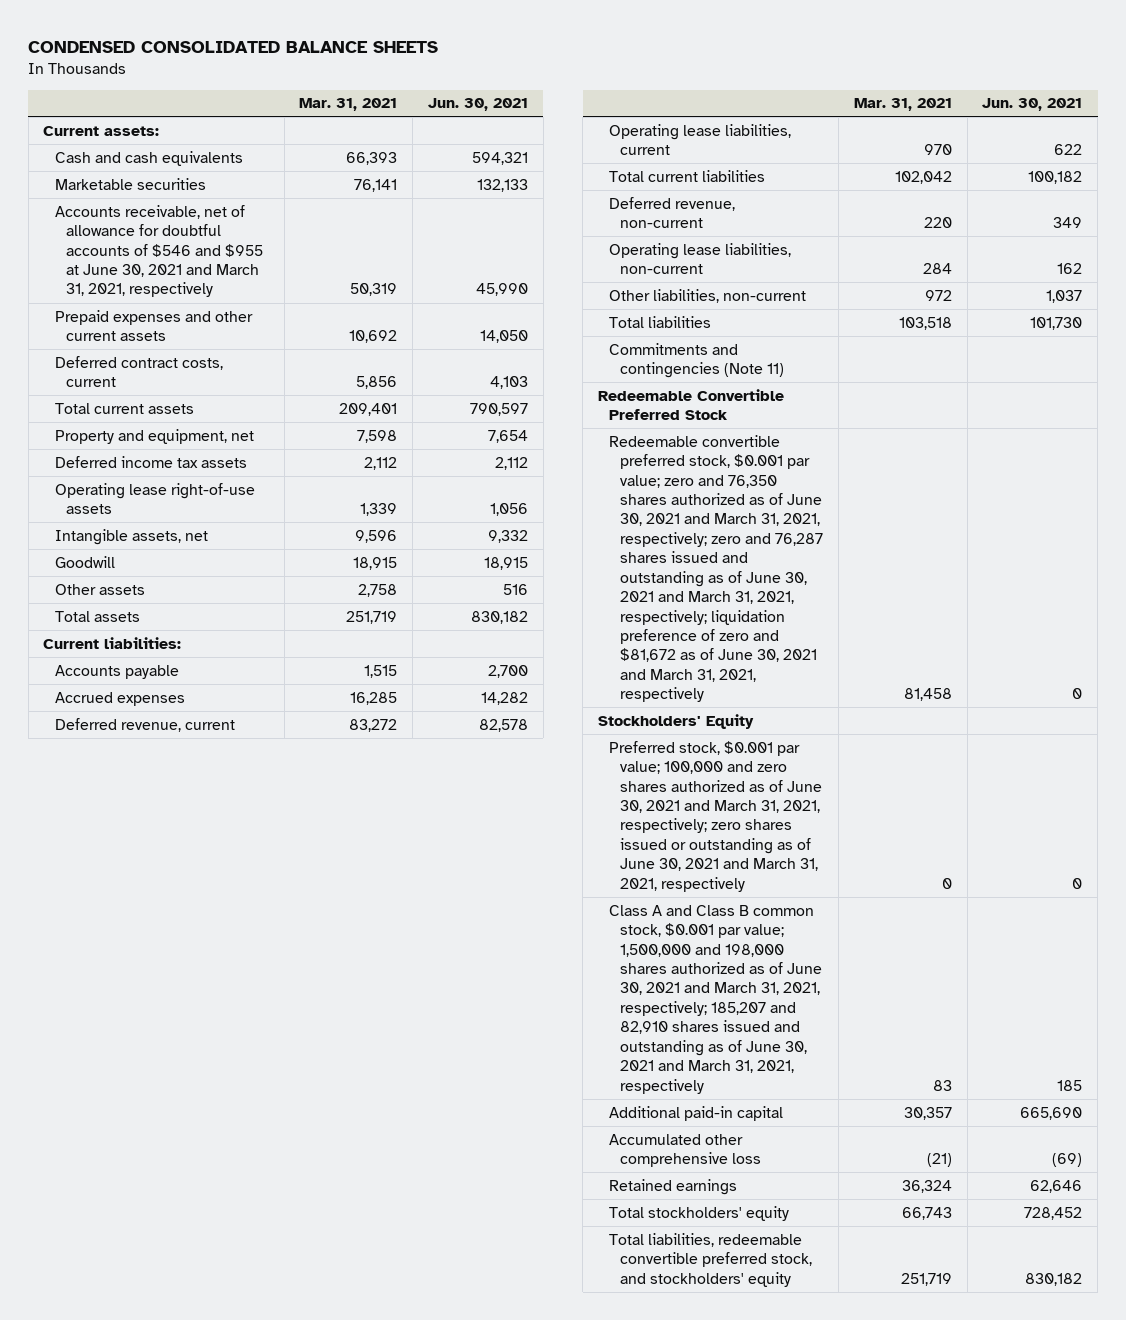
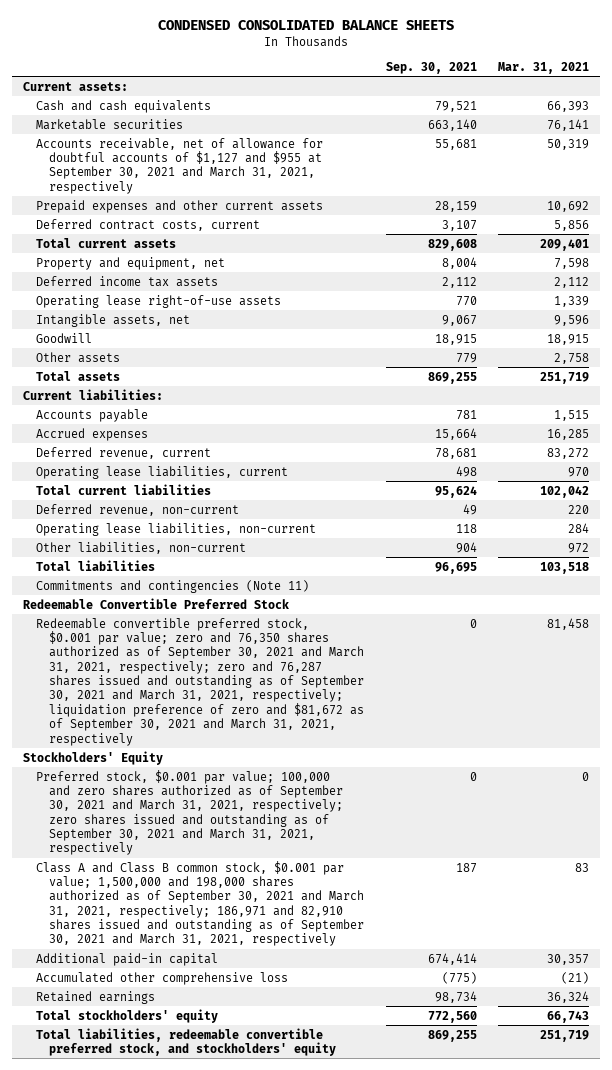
[428,98,529,112] Jun. 30, 2021 -> none
none -> [385,61,477,74] Sep. 30, 2021
[54,204,263,298] Accounts receivable, net of allowance for doubtful accounts of $546 and $955 at June 30, 2021 and March 31, 2021, respectively -> [35,137,323,194] Accounts receivable, net of allowance for doubtful accounts of $1,127 and $955 at September 30, 2021 and March 31, 2021, respectively
[609,434,824,703] Redeemable convertible preferred stock, $0.001 par value; zero and 76,350 shares authorized as of June 30, 2021 and March 31, 2021, respectively; zero and 76,287 shares issued and outstanding as of June 30, 2021 and March 31, 2021, respectively; liquidation preference of zero and $81,672 as of June 30, 2021 and March 31, 2021, respectively -> [35,617,365,746] Redeemable convertible preferred stock, $0.001 par value; zero and 76,350 shares authorized as of September 30, 2021 and March 31, 2021, respectively; zero and 76,287 shares issued and outstanding as of September 30, 2021 and March 31, 2021, respectively; liquidation preference of zero and $81,672 as of September 30, 2021 and March 31, 2021, respectively
[609,740,823,892] Preferred stock, $0.001 par value; 100,000 and zero shares authorized as of June 30, 2021 and March 31, 2021, respectively; zero shares issued or outstanding as of June 30, 2021 and March 31, 2021, respectively -> [35,769,344,856] Preferred stock, $0.001 par value; 100,000 and zero shares authorized as of September 30, 2021 and March 31, 2021, respectively; zero shares issued and outstanding as of September 30, 2021 and March 31, 2021, respectively
[609,904,823,1094] Class A and Class B common stock, $0.001 par value; 1,500,000 and 198,000 shares authorized as of June 30, 2021 and March 31, 2021, respectively; 185,207 and 82,910 shares issued and outstanding as of June 30, 2021 and March 31, 2021, respectively -> [35,860,365,947] Class A and Class B common stock, $0.001 par value; 1,500,000 and 198,000 shares authorized as of September 30, 2021 and March 31, 2021, respectively; 186,971 and 82,910 shares issued and outstanding as of September 30, 2021 and March 31, 2021, respectively

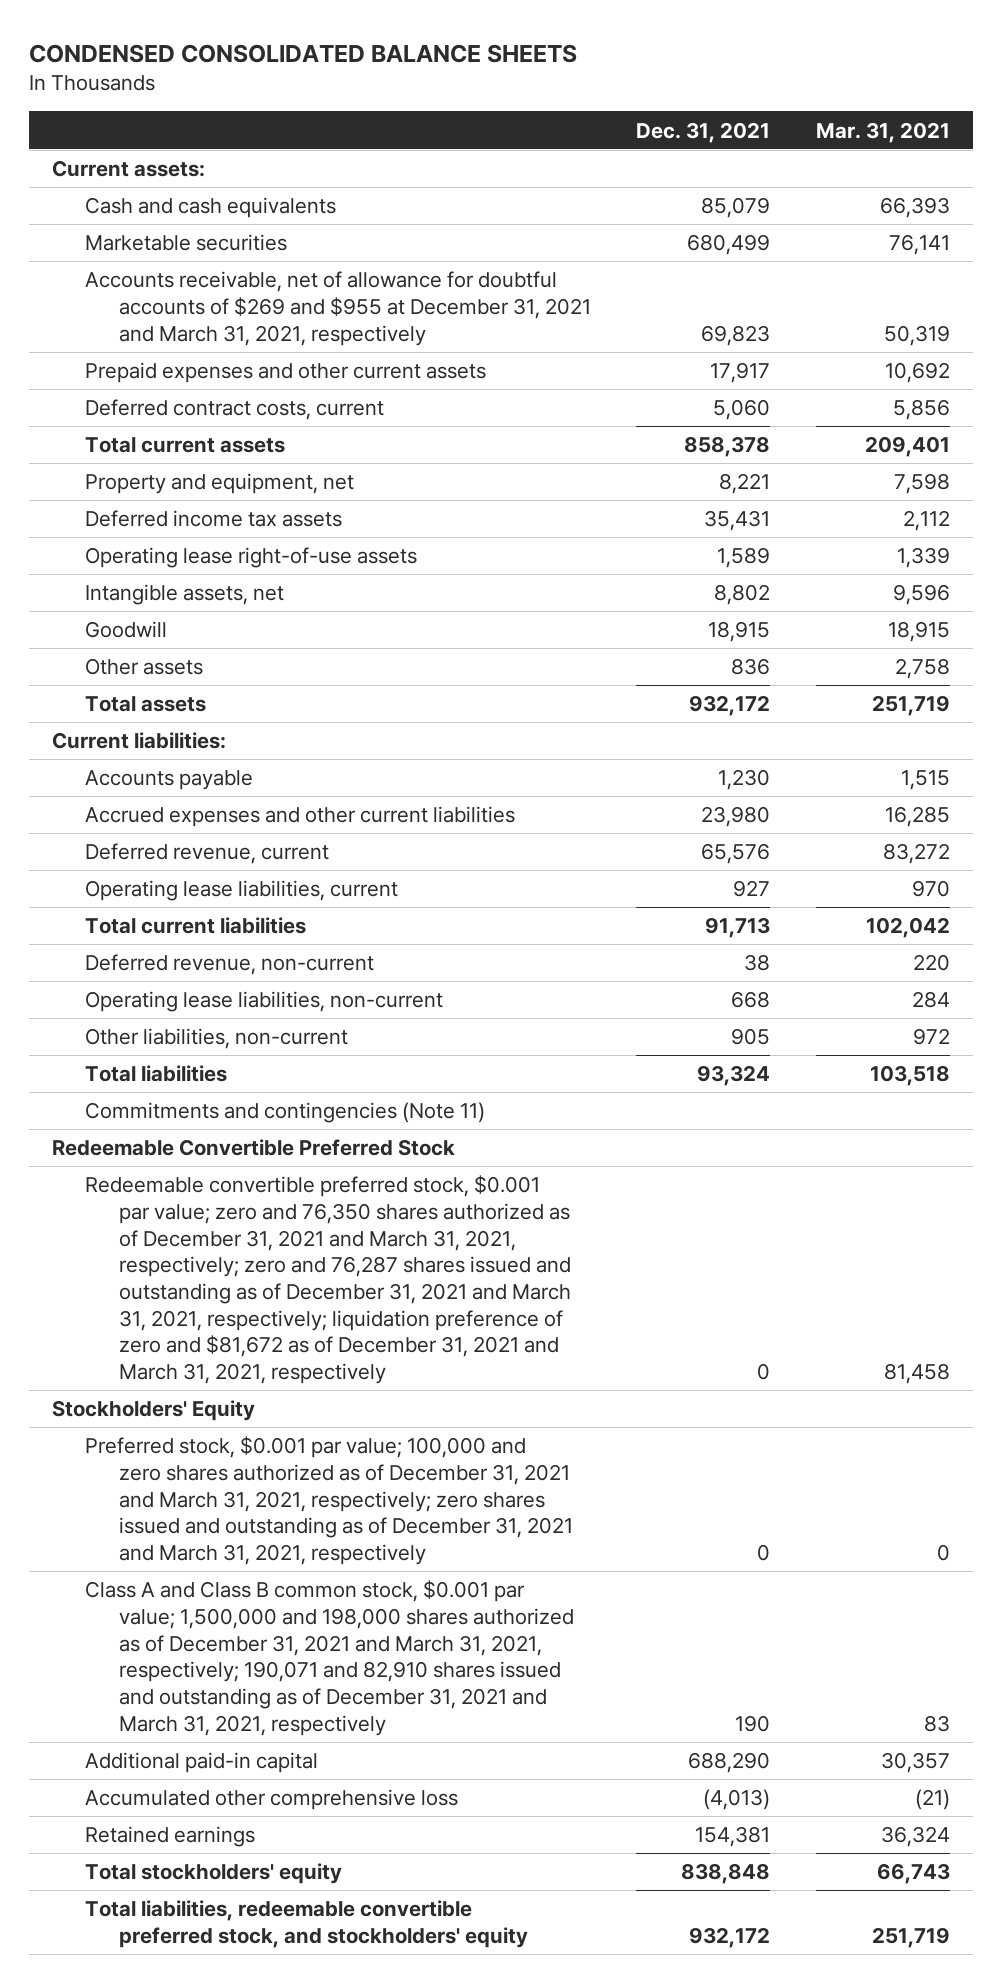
[385,61,477,74] Sep. 30, 2021 -> none
none -> [636,121,771,143] Dec. 31, 2021
[35,137,323,194] Accounts receivable, net of allowance for doubtful accounts of $1,127 and $955 at September 30, 2021 and March 31, 2021, respectively -> [85,271,592,346] Accounts receivable, net of allowance for doubtful accounts of $269 and $955 at December 31, 2021 and March 31, 2021, respectively
[35,427,148,441] Accrued expenses -> [85,806,516,828] Accrued expenses and other current liabilities
[35,617,365,746] Redeemable convertible preferred stock, $0.001 par value; zero and 76,350 shares authorized as of September 30, 2021 and March 31, 2021, respectively; zero and 76,287 shares issued and outstanding as of September 30, 2021 and March 31, 2021, respectively; liquidation preference of zero and $81,672 as of September 30, 2021 and March 31, 2021, respectively -> [85,1175,572,1385] Redeemable convertible preferred stock, $0.001 par value; zero and 76,350 shares authorized as of December 31, 2021 and March 31, 2021, respectively; zero and 76,287 shares issued and outstanding as of December 31, 2021 and March 31, 2021, respectively; liquidation preference of zero and $81,672 as of December 31, 2021 and March 31, 2021, respectively
[35,769,344,856] Preferred stock, $0.001 par value; 100,000 and zero shares authorized as of September 30, 2021 and March 31, 2021, respectively; zero shares issued and outstanding as of September 30, 2021 and March 31, 2021, respectively -> [85,1436,574,1565] Preferred stock, $0.001 par value; 100,000 and zero shares authorized as of December 31, 2021 and March 31, 2021, respectively; zero shares issued and outstanding as of December 31, 2021 and March 31, 2021, respectively
[35,860,365,947] Class A and Class B common stock, $0.001 par value; 1,500,000 and 198,000 shares authorized as of September 30, 2021 and March 31, 2021, respectively; 186,971 and 82,910 shares issued and outstanding as of September 30, 2021 and March 31, 2021, respectively -> [85,1580,575,1736] Class A and Class B common stock, $0.001 par value; 1,500,000 and 198,000 shares authorized as of December 31, 2021 and March 31, 2021, respectively; 190,071 and 82,910 shares issued and outstanding as of December 31, 2021 and March 31, 2021, respectively

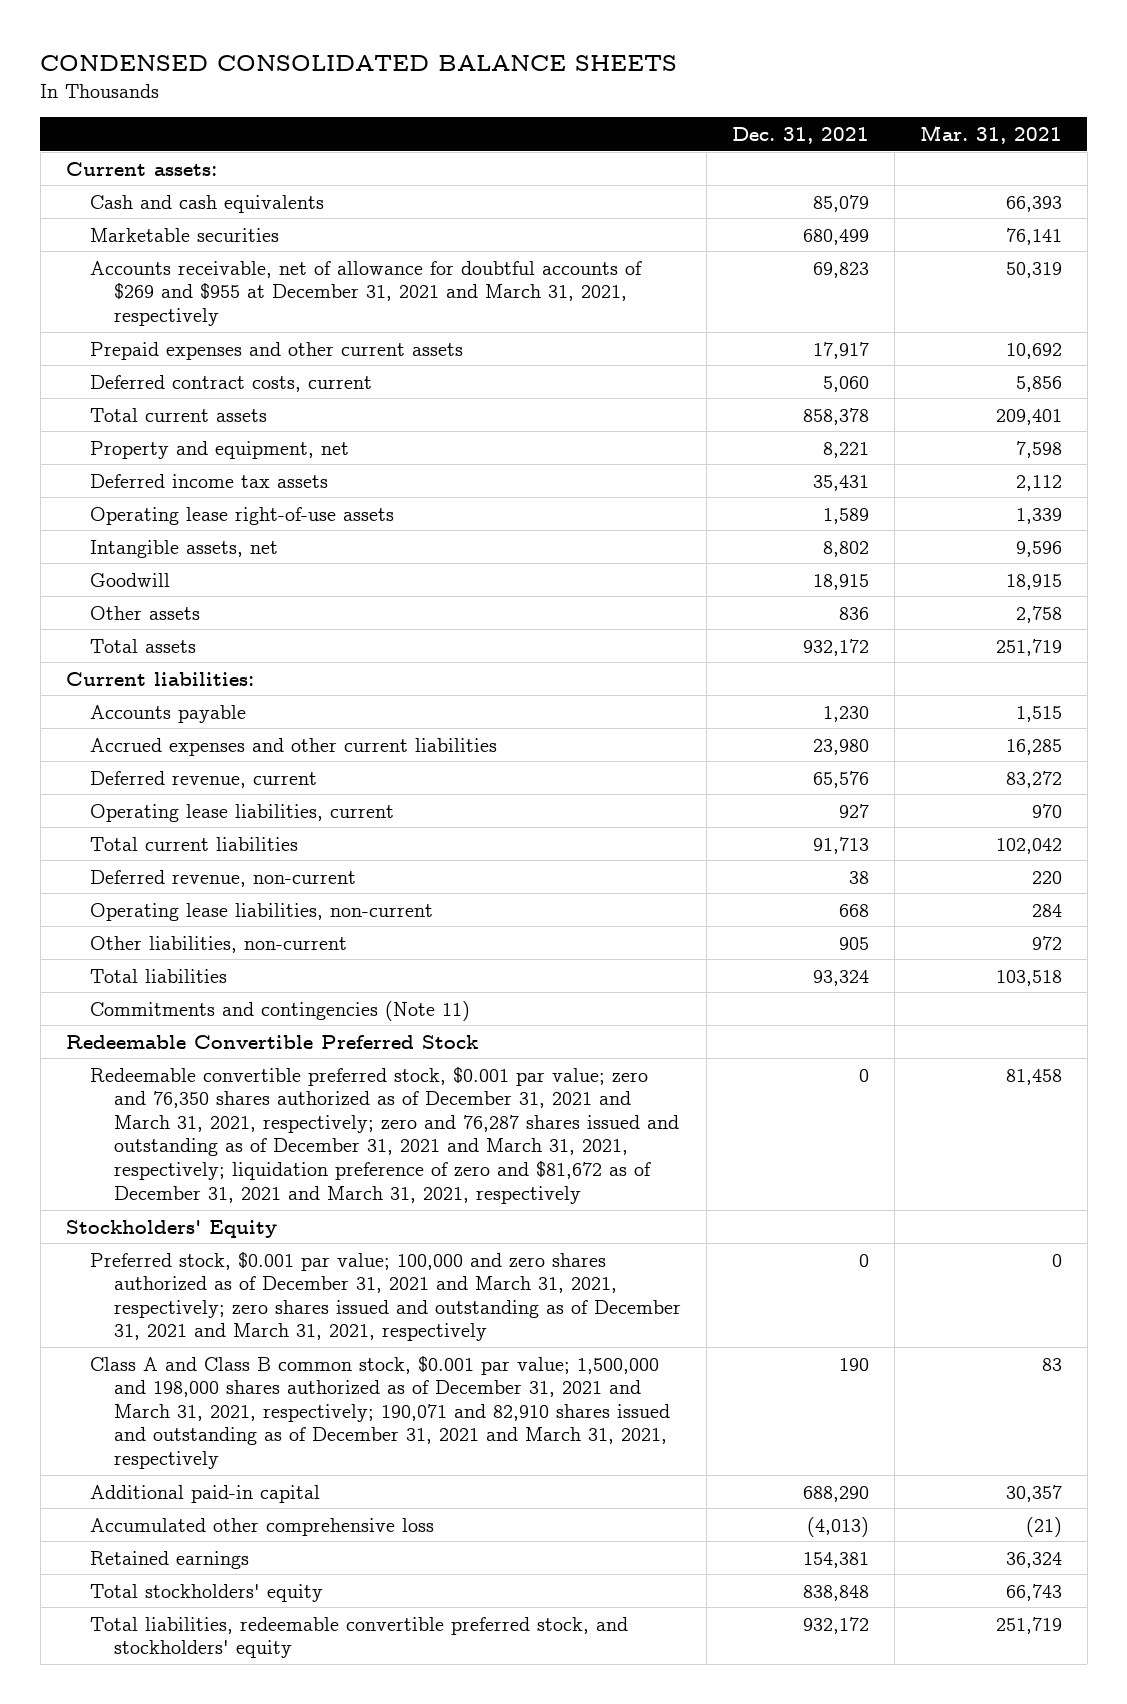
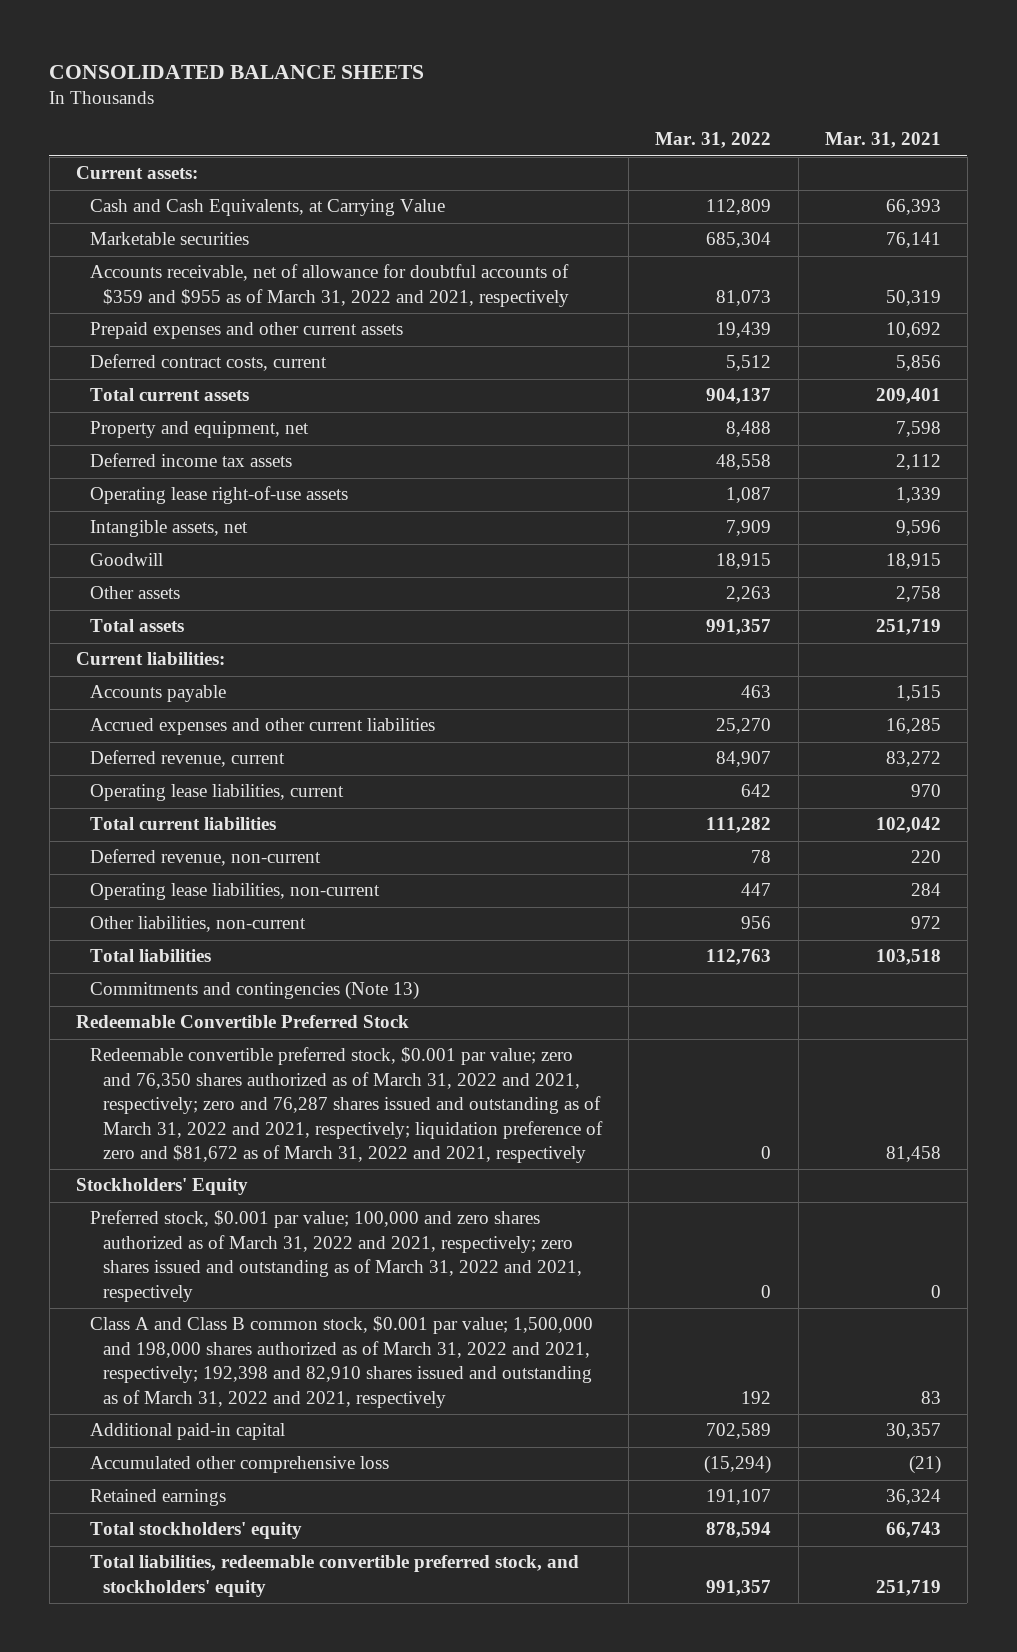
[40,54,678,71] CONDENSED CONSOLIDATED BALANCE SHEETS -> [49,64,425,79] CONSOLIDATED BALANCE SHEETS
[731,126,869,144] Dec. 31, 2021 -> none
none -> [655,132,772,149] Mar. 31, 2022
[89,194,324,213] Cash and cash equivalents -> [89,199,445,217] Cash and Cash Equivalents, at Carrying Value
[89,260,642,326] Accounts receivable, net of allowance for doubtful accounts of $269 and $955 at December 31, 2021 and March 31, 2021, respectively -> [89,264,570,307] Accounts receivable, net of allowance for doubtful accounts of $359 and $955 as of March 31, 2022 and 2021, respectively
[89,1000,470,1021] Commitments and contingencies (Note 11) -> [89,981,419,1001] Commitments and contingencies (Note 13)
[89,1066,679,1204] Redeemable convertible preferred stock, $0.001 par value; zero and 76,350 shares authorized as of December 31, 2021 and March 31, 2021, respectively; zero and 76,287 shares issued and outstanding as of December 31, 2021 and March 31, 2021, respectively; liquidation preference of zero and $81,672 as of December 31, 2021 and March 31, 2021, respectively -> [89,1047,604,1164] Redeemable convertible preferred stock, $0.001 par value; zero and 76,350 shares authorized as of March 31, 2022 and 2021, respectively; zero and 76,287 shares issued and outstanding as of March 31, 2022 and 2021, respectively; liquidation preference of zero and $81,672 as of March 31, 2022 and 2021, respectively
[89,1251,681,1342] Preferred stock, $0.001 par value; 100,000 and zero shares authorized as of December 31, 2021 and March 31, 2021, respectively; zero shares issued and outstanding as of December 31, 2021 and March 31, 2021, respectively -> [89,1210,583,1302] Preferred stock, $0.001 par value; 100,000 and zero shares authorized as of March 31, 2022 and 2021, respectively; zero shares issued and outstanding as of March 31, 2022 and 2021, respectively
[89,1355,670,1470] Class A and Class B common stock, $0.001 par value; 1,500,000 and 198,000 shares authorized as of December 31, 2021 and March 31, 2021, respectively; 190,071 and 82,910 shares issued and outstanding as of December 31, 2021 and March 31, 2021, respectively -> [89,1316,593,1408] Class A and Class B common stock, $0.001 par value; 1,500,000 and 198,000 shares authorized as of March 31, 2022 and 2021, respectively; 192,398 and 82,910 shares issued and outstanding as of March 31, 2022 and 2021, respectively

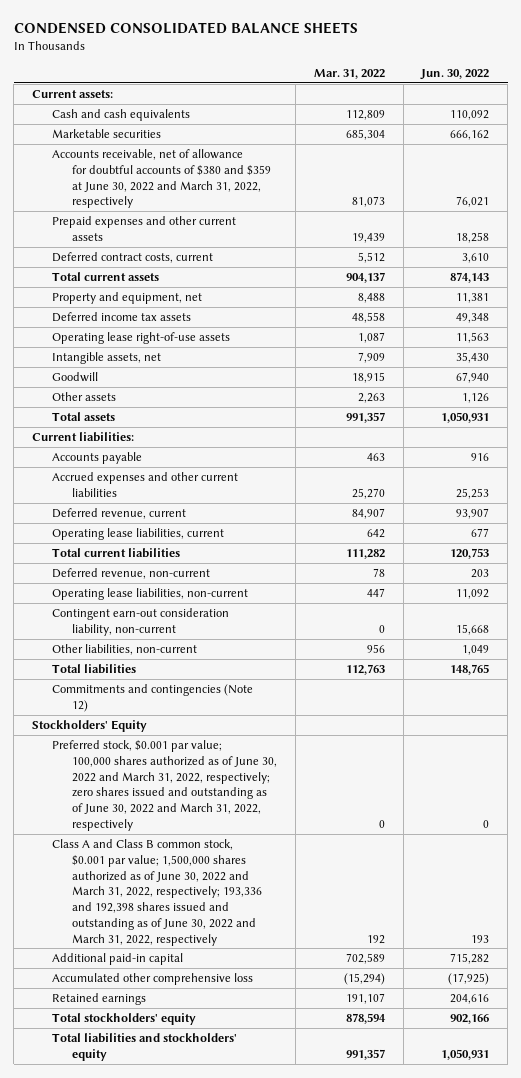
[49,64,425,79] CONSOLIDATED BALANCE SHEETS -> [13,22,358,35] CONDENSED CONSOLIDATED BALANCE SHEETS
[824,132,941,149] Mar. 31, 2021 -> none
none -> [420,68,490,80] Jun. 30, 2022
[89,199,445,217] Cash and Cash Equivalents, at Carrying Value -> [52,108,191,121] Cash and cash equivalents
[89,264,570,307] Accounts receivable, net of allowance for doubtful accounts of $359 and $955 as of March 31, 2022 and 2021, respectively -> [52,148,272,209] Accounts receivable, net of allowance for doubtful accounts of $380 and $359 at June 30, 2022 and March 31, 2022, respectively
none -> [52,607,230,636] Contingent earn-out consideration liability, non-current
[76,1015,410,1029] Redeemable Convertible Preferred Stock -> none
[89,1047,604,1164] Redeemable convertible preferred stock, $0.001 par value; zero and 76,350 shares authorized as of March 31, 2022 and 2021, respectively; zero and 76,287 shares issued and outstanding as of March 31, 2022 and 2021, respectively; liquidation preference of zero and $81,672 as of March 31, 2022 and 2021, respectively -> none
[89,981,419,1001] Commitments and contingencies (Note 13) -> [52,683,254,712] Commitments and contingencies (Note 12)
[89,1210,583,1302] Preferred stock, $0.001 par value; 100,000 and zero shares authorized as of March 31, 2022 and 2021, respectively; zero shares issued and outstanding as of March 31, 2022 and 2021, respectively -> [52,739,278,831] Preferred stock, $0.001 par value; 100,000 shares authorized as of June 30, 2022 and March 31, 2022, respectively; zero shares issued and outstanding as of June 30, 2022 and March 31, 2022, respectively
[89,1316,593,1408] Class A and Class B common stock, $0.001 par value; 1,500,000 and 198,000 shares authorized as of March 31, 2022 and 2021, respectively; 192,398 and 82,910 shares issued and outstanding as of March 31, 2022 and 2021, respectively -> [52,838,263,946] Class A and Class B common stock, $0.001 par value; 1,500,000 shares authorized as of June 30, 2022 and March 31, 2022, respectively; 193,336 and 192,398 shares issued and outstanding as of June 30, 2022 and March 31, 2022, respectively
[89,1555,579,1597] Total liabilities, redeemable convertible preferred stock, and stockholders' equity -> [52,1032,238,1061] Total liabilities and stockholders' equity

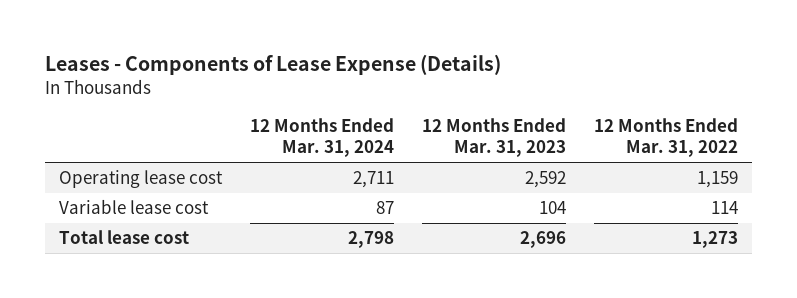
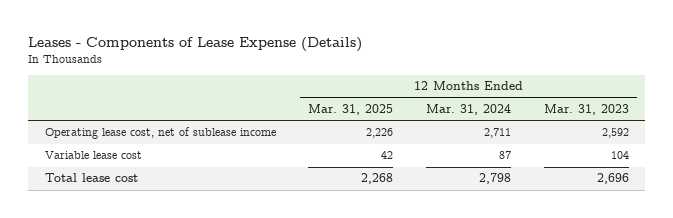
[593,118,738,158] 12 Months Ended Mar. 31, 2022 -> none
none -> [308,103,394,115] Mar. 31, 2025
[59,170,224,189] Operating lease cost -> [44,127,276,140] Operating lease cost, net of sublease income

